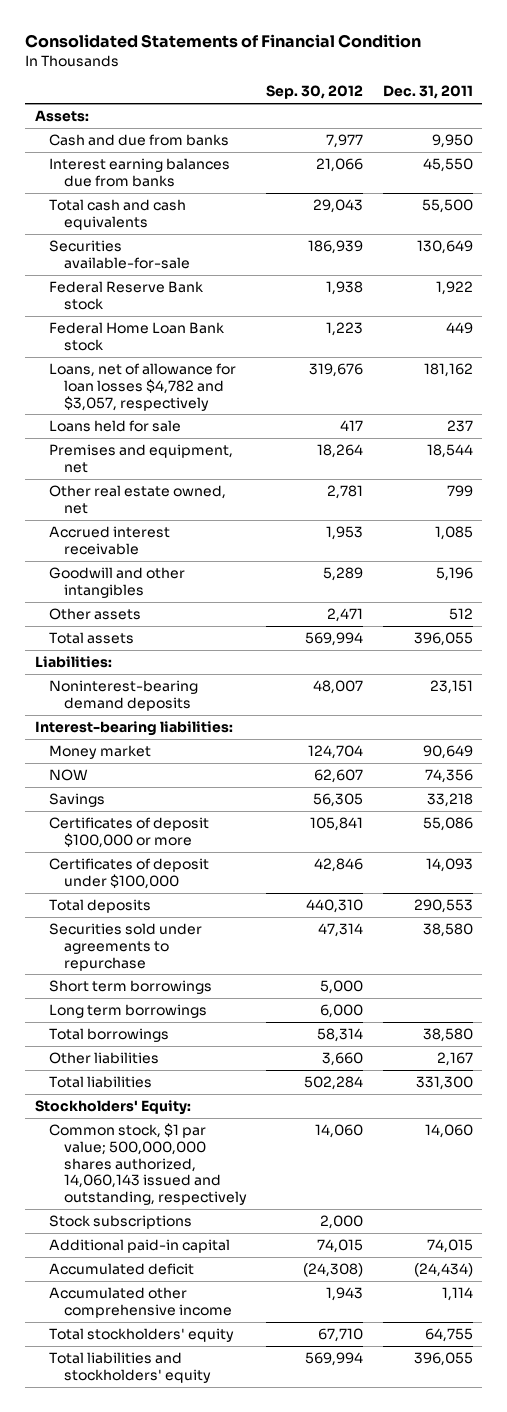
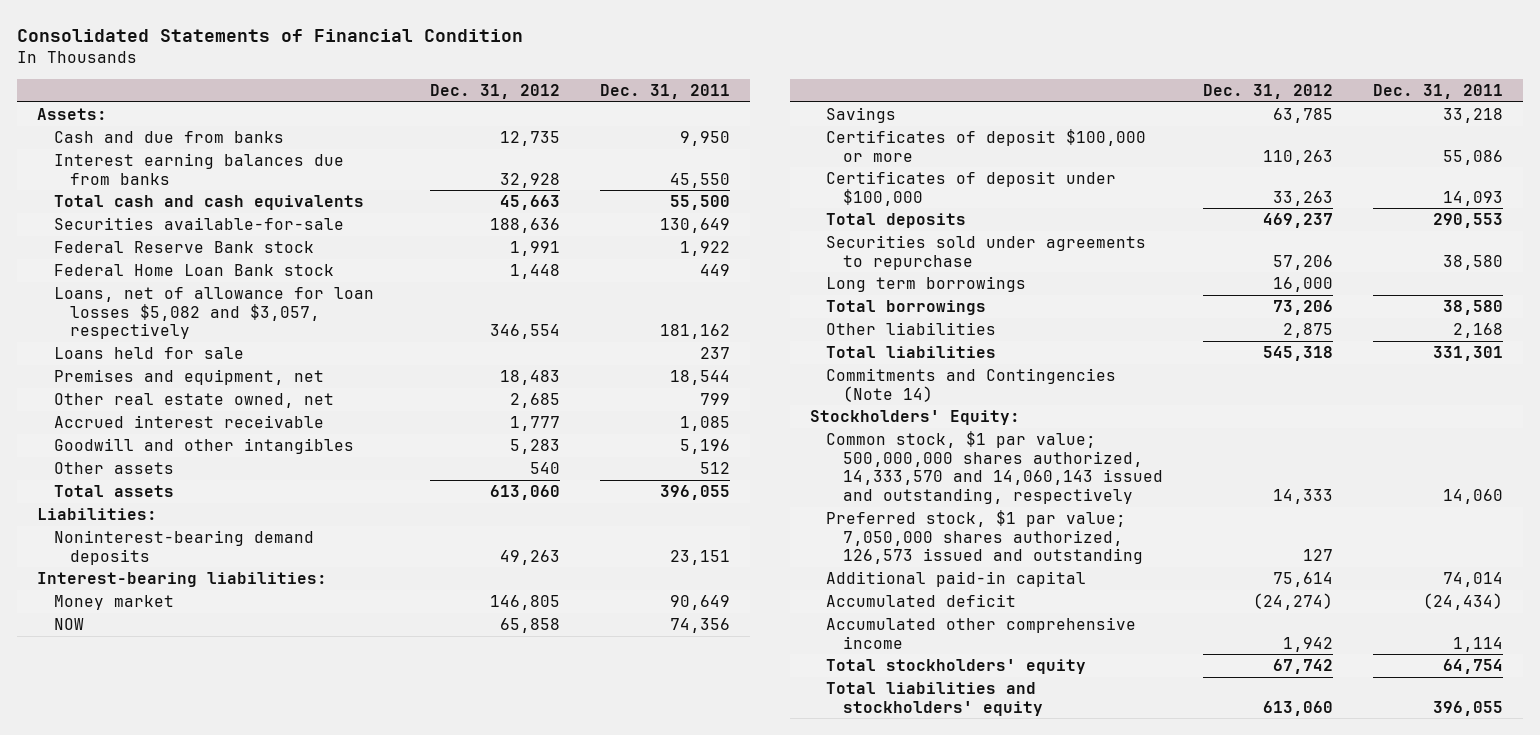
[266,85,364,100] Sep. 30, 2012 -> none
none -> [430,84,561,100] Dec. 31, 2012
[49,363,237,411] Loans, net of allowance for loan losses $4,782 and $3,057, respectively -> [53,287,374,340] Loans, net of allowance for loan losses $5,082 and $3,057, respectively
[49,980,213,995] Short term borrowings -> none
[436,1052,473,1067] 2,167 -> [1452,323,1503,339] 2,168
[415,1076,473,1091] 331,300 -> [1432,346,1503,362] 331,301
none -> [826,368,1117,402] Commitments and Contingencies (Note 14)
[49,1215,193,1230] Stock subscriptions -> none
[49,1123,248,1206] Common stock, $1 par value; 500,000,000 shares authorized, 14,060,143 issued and outstanding, respectively -> [826,431,1163,504] Common stock, $1 par value; 500,000,000 shares authorized, 14,333,570 and 14,060,143 issued and outstanding, respectively
none -> [826,510,1143,565] Preferred stock, $1 par value; 7,050,000 shares authorized, 126,573 issued and outstanding
[426,1239,473,1254] 74,015 -> [1442,572,1503,588] 74,014
[424,1328,473,1343] 64,755 -> [1442,659,1503,675] 64,754

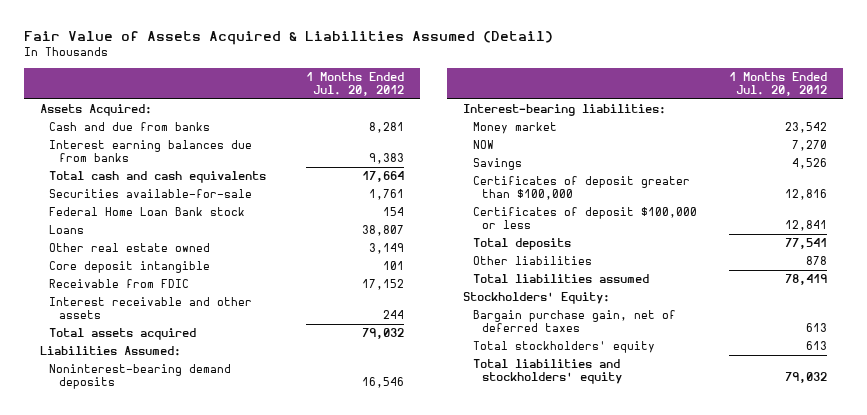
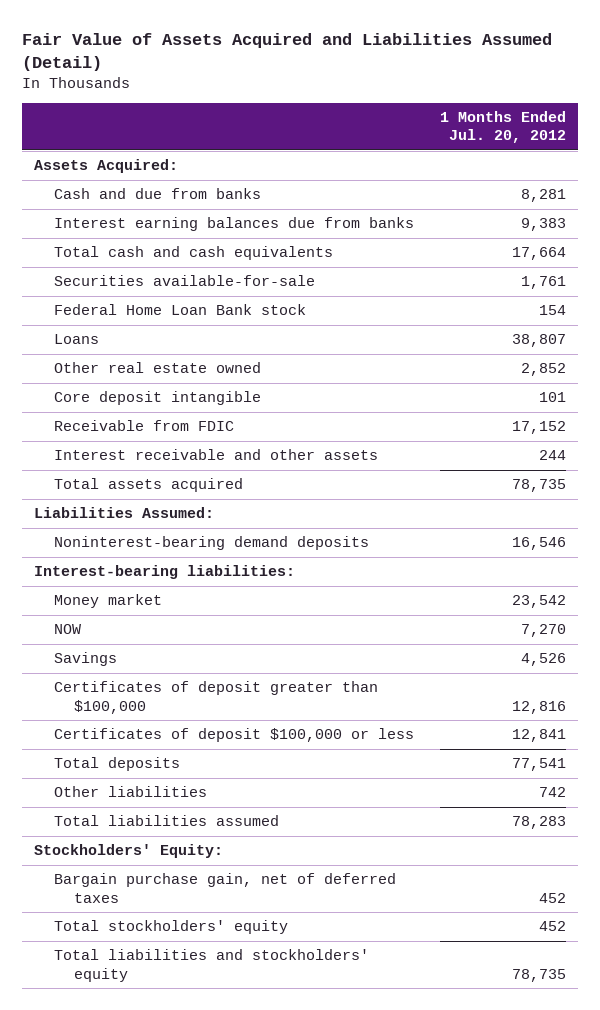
[24,31,554,46] Fair Value of Assets Acquired & Liabilities Assumed (Detail) -> [21,32,552,71] Fair Value of Assets Acquired and Liabilities Assumed (Detail)
[368,243,404,255] 3,149 -> [520,363,566,377] 2,852
[361,328,404,340] 79,032 -> [511,479,566,493] 78,735
[805,256,827,266] 878 -> [538,787,566,798] 742
[784,274,827,286] 78,419 -> [511,816,566,830] 78,283
[805,323,827,333] 613 -> [538,892,566,903] 452
[805,341,827,351] 613 -> [538,921,566,932] 452
[784,372,827,384] 79,032 -> [511,968,566,982] 78,735

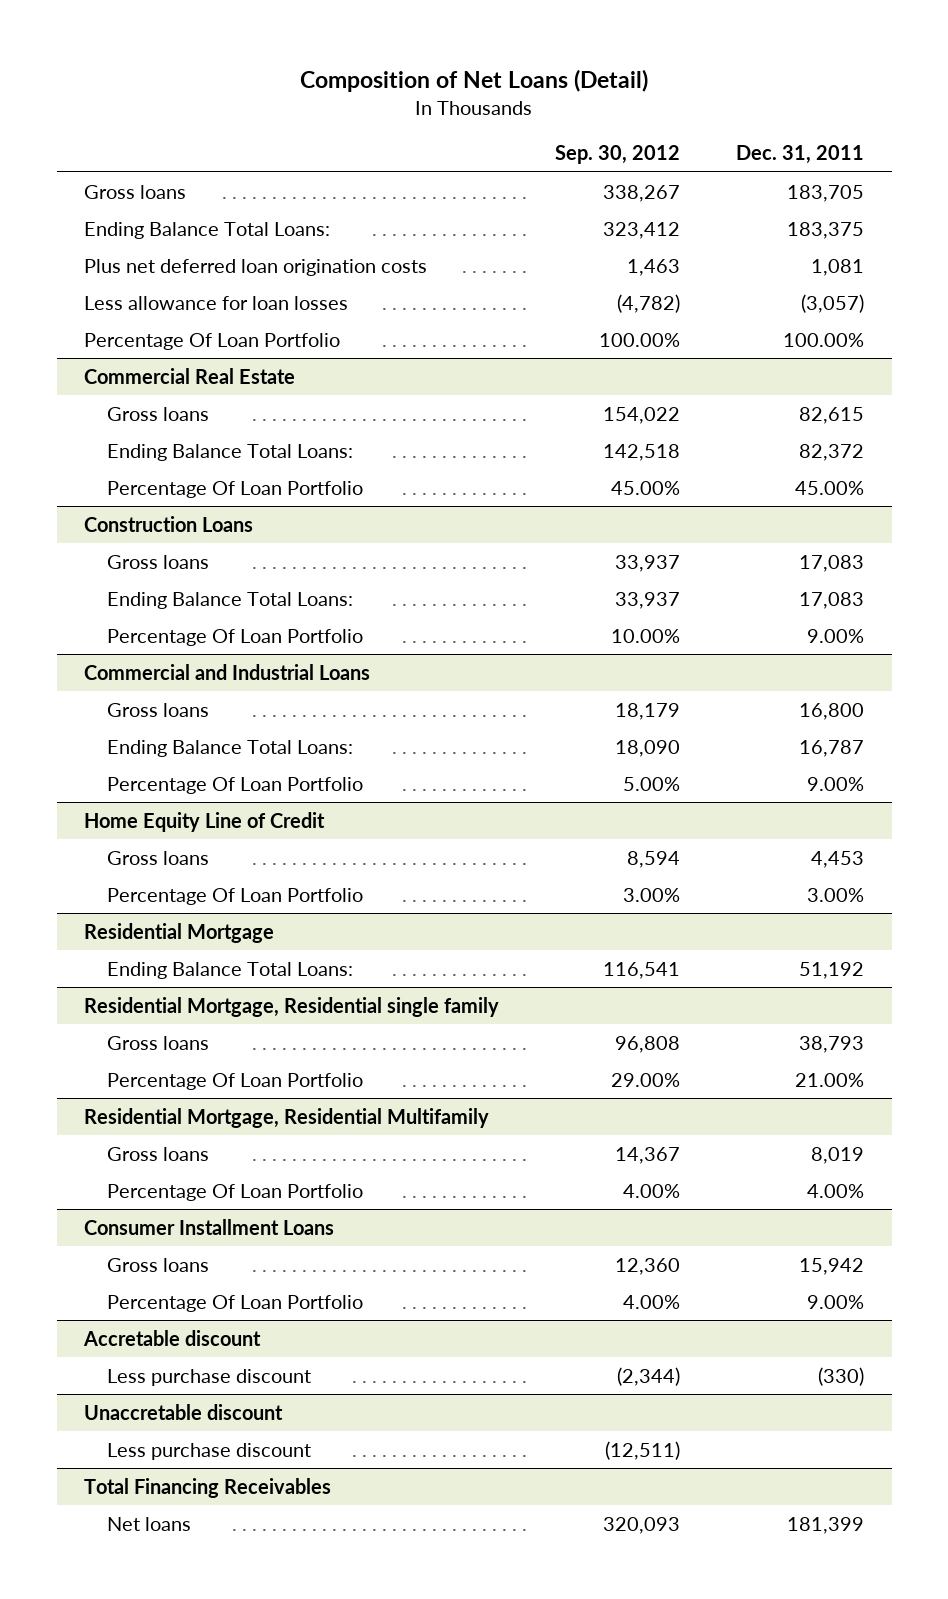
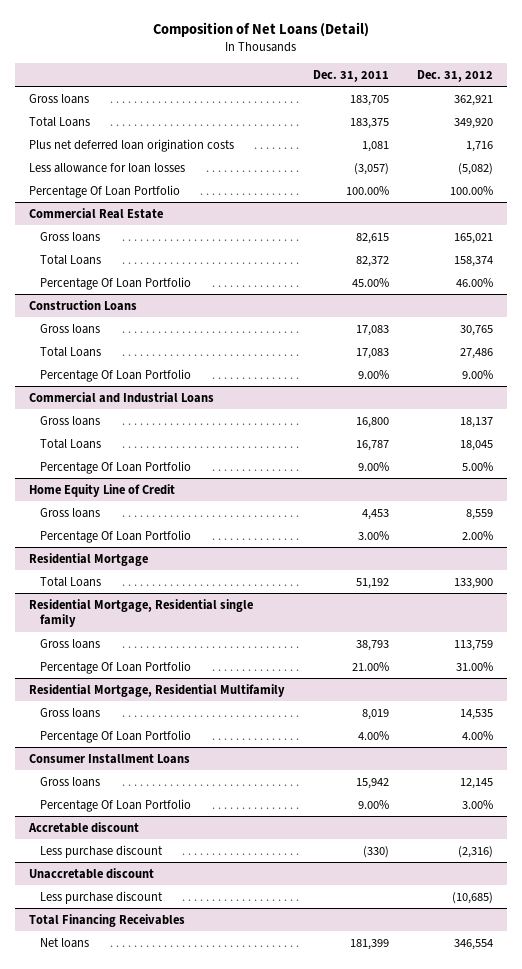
[555,145,681,165] Sep. 30, 2012 -> none
none -> [417,69,494,82] Dec. 31, 2012
[84,221,331,239] Ending Balance Total Loans: -> [28,116,90,127] Total Loans
[107,443,354,461] Ending Balance Total Loans: -> [39,254,101,265] Total Loans
[107,591,354,609] Ending Balance Total Loans: -> [39,346,101,357] Total Loans
[107,739,354,757] Ending Balance Total Loans: -> [39,438,101,449] Total Loans
[107,961,354,979] Ending Balance Total Loans: -> [39,576,101,587] Total Loans

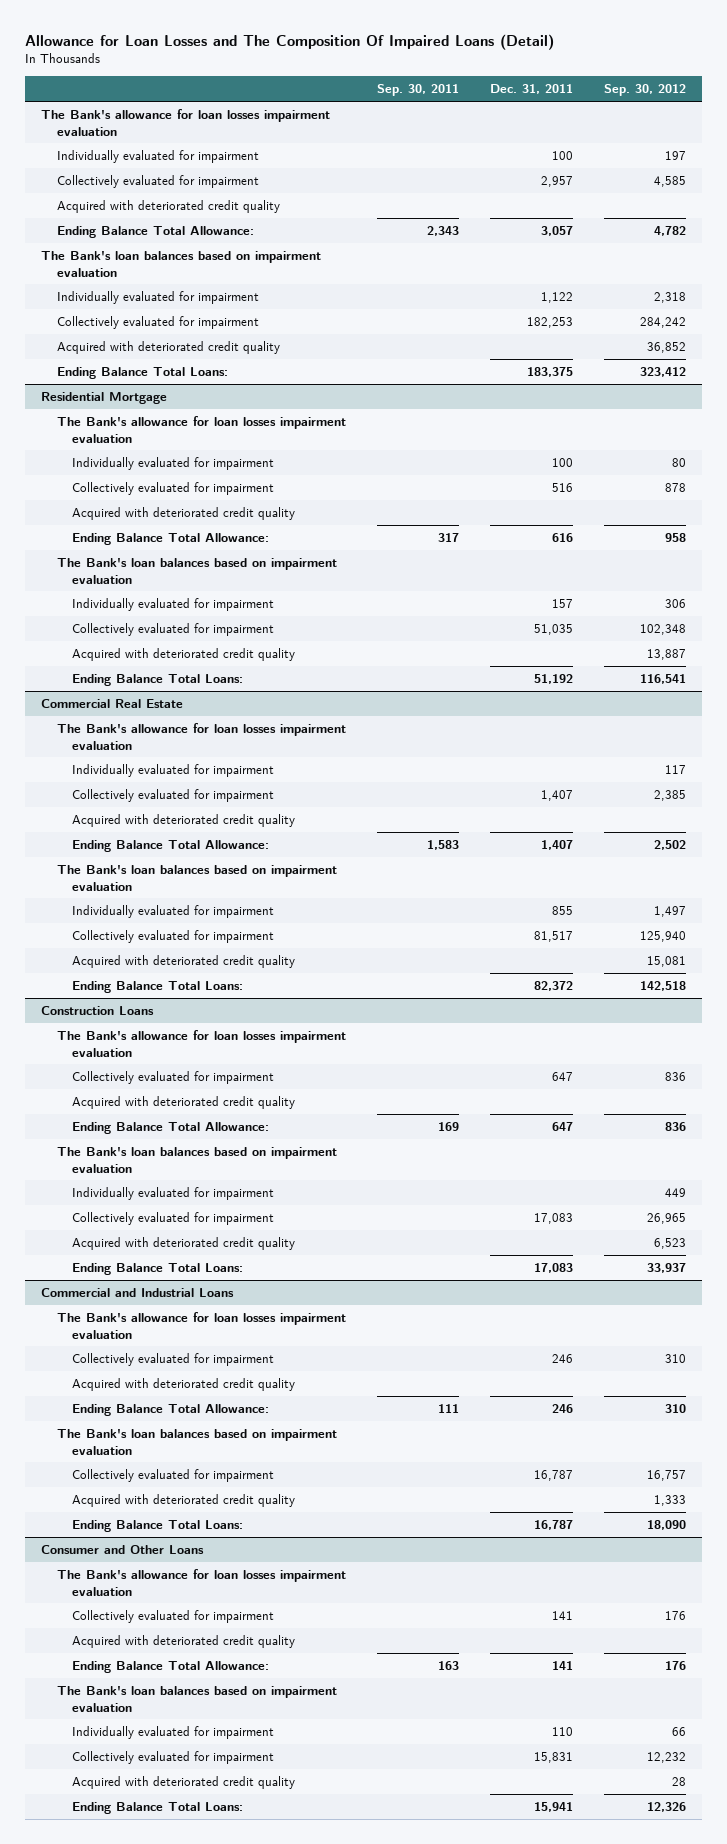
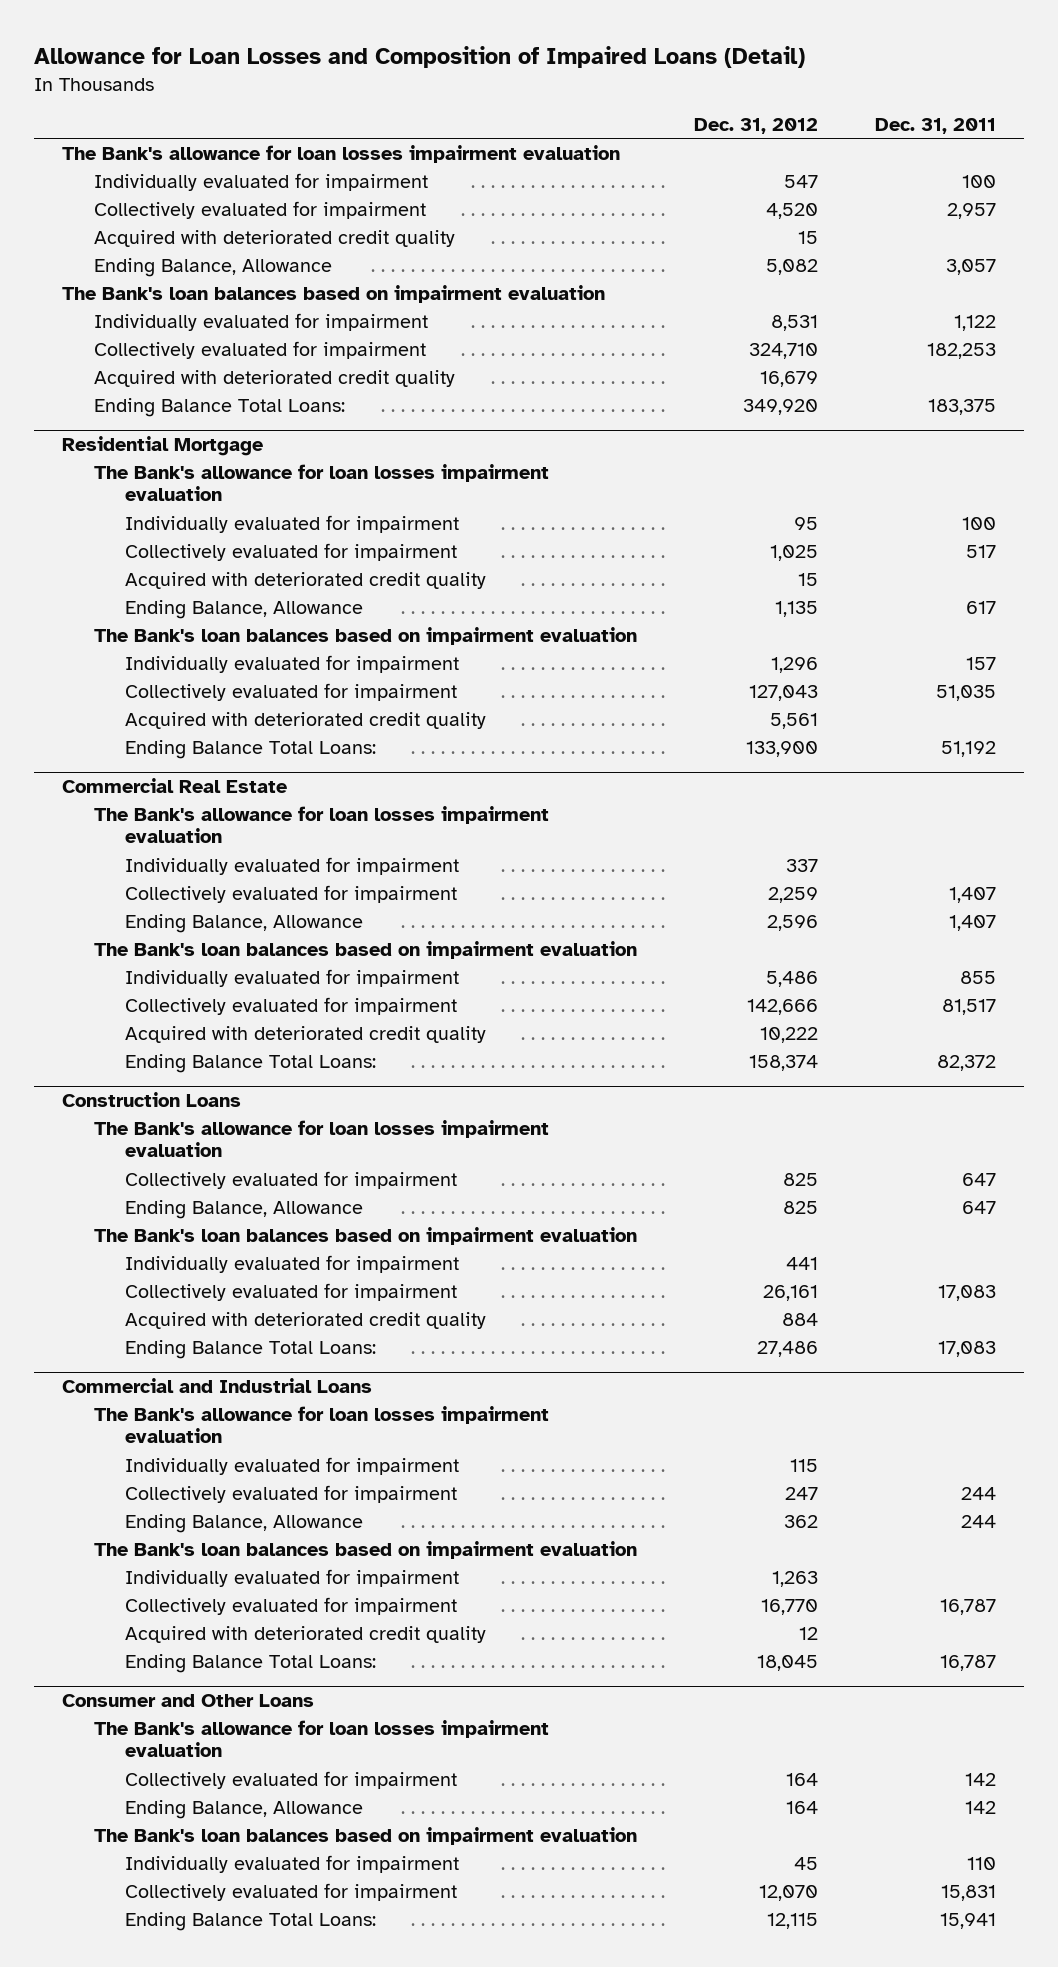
[25,33,555,50] Allowance for Loan Losses and The Composition Of Impaired Loans (Detail) -> [33,46,805,69] Allowance for Loan Losses and Composition of Impaired Loans (Detail)
[376,84,459,97] Sep. 30, 2011 -> none
[604,84,687,97] Sep. 30, 2012 -> none
none -> [693,118,818,135] Dec. 31, 2012
[56,225,254,238] Ending Balance Total Allowance: -> [93,257,332,277] Ending Balance, Allowance
[551,482,573,492] 516 -> [965,544,996,558] 517
[72,532,270,545] Ending Balance Total Allowance: -> [124,599,363,619] Ending Balance, Allowance
[551,532,573,542] 616 -> [965,600,996,614] 617
[72,813,296,827] Acquired with deteriorated credit quality -> none
[72,839,270,852] Ending Balance Total Allowance: -> [124,913,363,933] Ending Balance, Allowance
[72,1095,296,1109] Acquired with deteriorated credit quality -> none
[72,1121,270,1134] Ending Balance Total Allowance: -> [124,1199,363,1219] Ending Balance, Allowance
[72,1377,296,1391] Acquired with deteriorated credit quality -> none
none -> [124,1456,459,1475] Individually evaluated for impairment
[551,1353,573,1363] 246 -> [960,1486,996,1500] 244
[72,1403,270,1416] Ending Balance Total Allowance: -> [124,1513,363,1533] Ending Balance, Allowance
[551,1403,573,1413] 246 -> [960,1514,996,1528] 244
none -> [124,1568,459,1587] Individually evaluated for impairment
[72,1634,296,1648] Acquired with deteriorated credit quality -> none
[551,1610,573,1620] 141 -> [964,1772,996,1786] 142
[72,1660,270,1673] Ending Balance Total Allowance: -> [124,1799,363,1819] Ending Balance, Allowance
[551,1660,573,1670] 141 -> [964,1800,996,1814] 142
[72,1775,296,1789] Acquired with deteriorated credit quality -> none

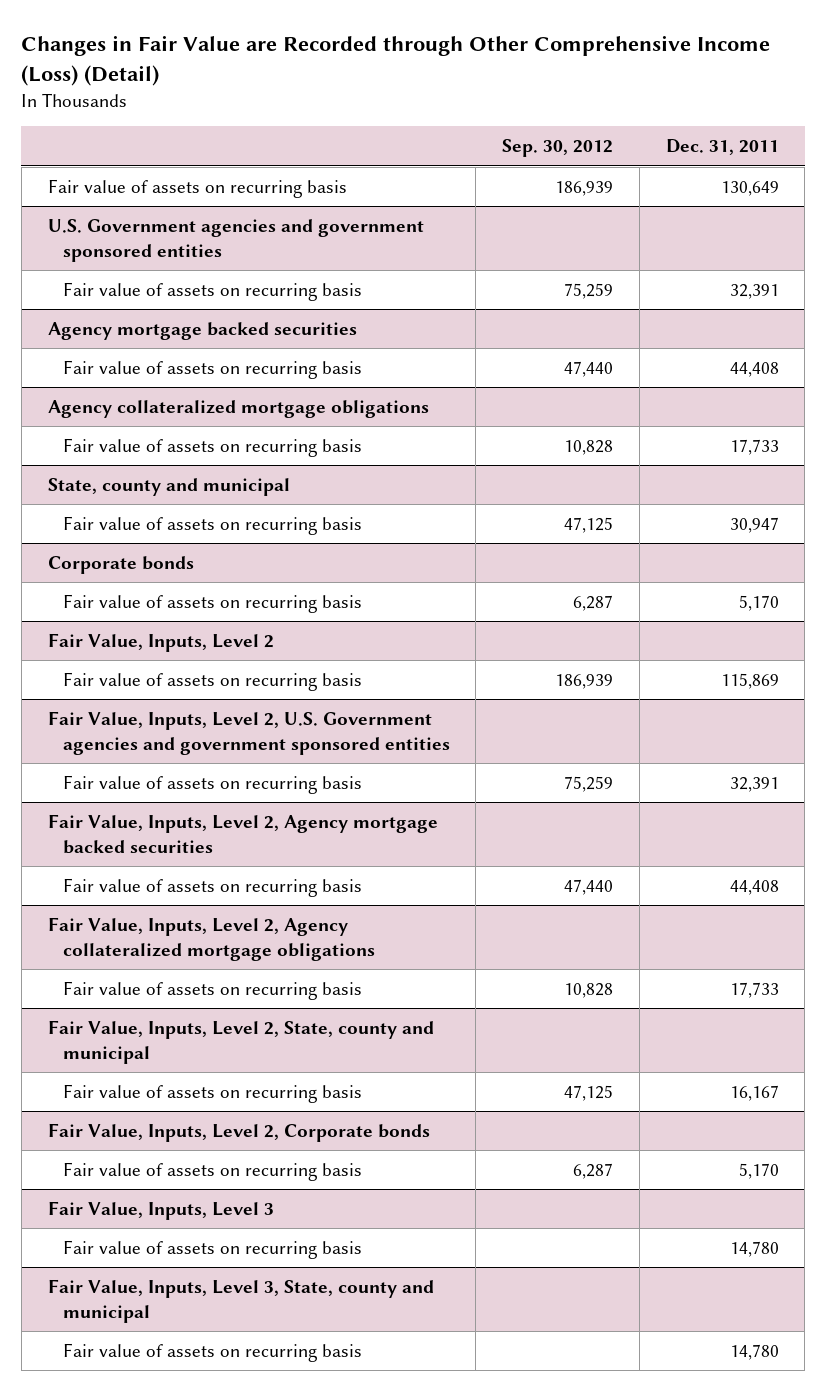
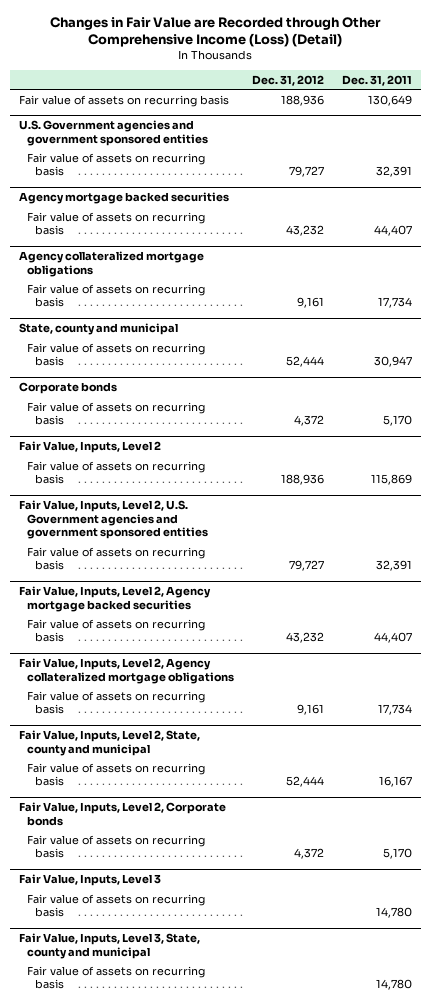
[502,139,614,158] Sep. 30, 2012 -> none
none -> [251,74,324,86] Dec. 31, 2012
[729,361,779,377] 44,408 -> [373,225,412,237] 44,407
[729,438,779,455] 17,733 -> [377,297,412,309] 17,734
[729,879,779,895] 44,408 -> [373,632,412,644] 44,407
[729,981,779,998] 17,733 -> [377,704,412,716] 17,734

